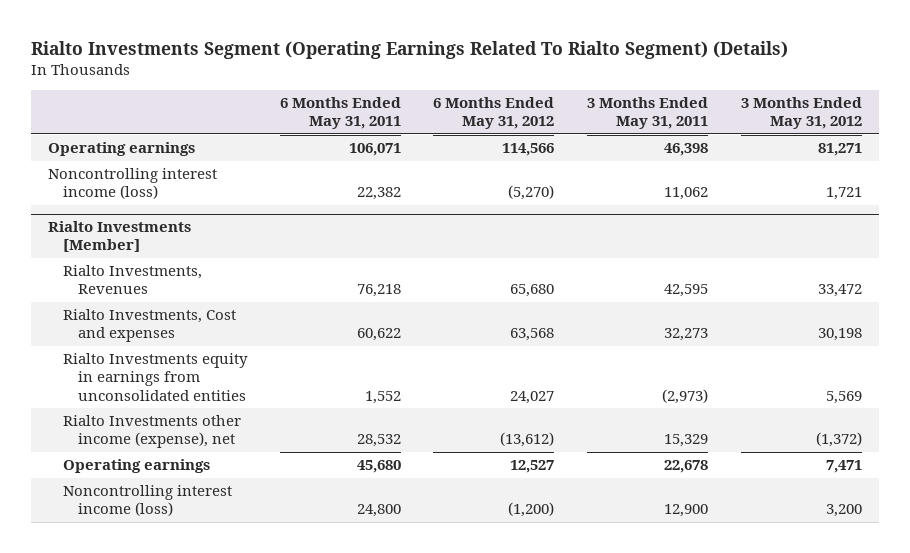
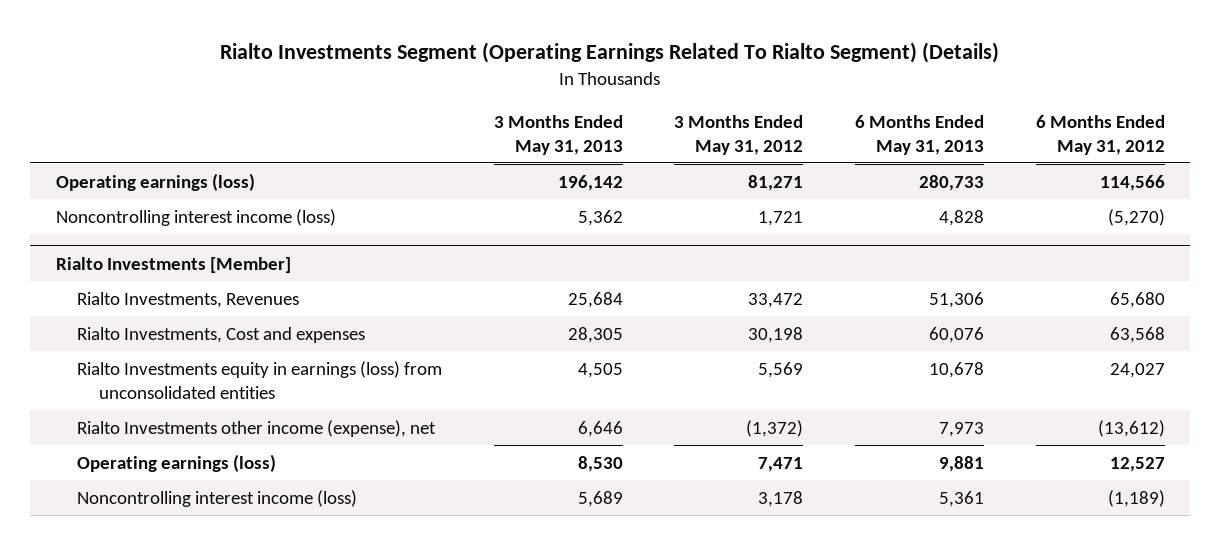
[279,97,401,130] 6 Months Ended May 31, 2011 -> none
[587,97,709,130] 3 Months Ended May 31, 2011 -> none
none -> [493,114,623,155] 3 Months Ended May 31, 2013
none -> [855,114,985,155] 6 Months Ended May 31, 2013
[47,142,195,157] Operating earnings -> [55,172,255,191] Operating earnings (loss)
[62,353,248,401] Rialto Investments equity in earnings from unconsolidated entities -> [77,360,443,399] Rialto Investments equity in earnings (loss) from unconsolidated entities
[62,459,210,474] Operating earnings -> [77,453,277,472] Operating earnings (loss)
[508,502,555,518] (1,200) -> [1107,489,1165,507] (1,189)
[826,504,863,518] 3,200 -> [758,490,804,507] 3,178

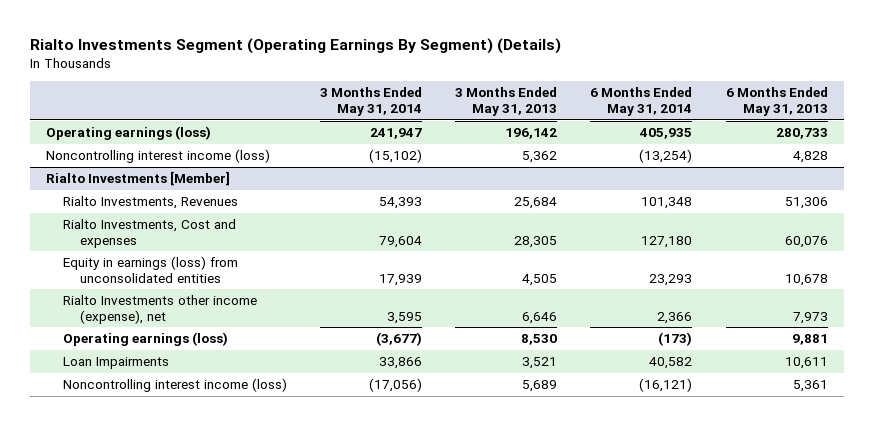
[220,42,1000,64] Rialto Investments Segment (Operating Earnings Related To Rialto Segment) (Details) -> [29,38,561,55] Rialto Investments Segment (Operating Earnings By Segment) (Details)
[674,114,804,155] 3 Months Ended May 31, 2012 -> none
[1035,114,1165,155] 6 Months Ended May 31, 2012 -> none
none -> [320,87,423,117] 3 Months Ended May 31, 2014
none -> [590,87,693,117] 6 Months Ended May 31, 2014
[77,360,443,399] Rialto Investments equity in earnings (loss) from unconsolidated entities -> [62,255,238,283] Equity in earnings (loss) from unconsolidated entities
none -> [62,356,169,369] Loan Impairments

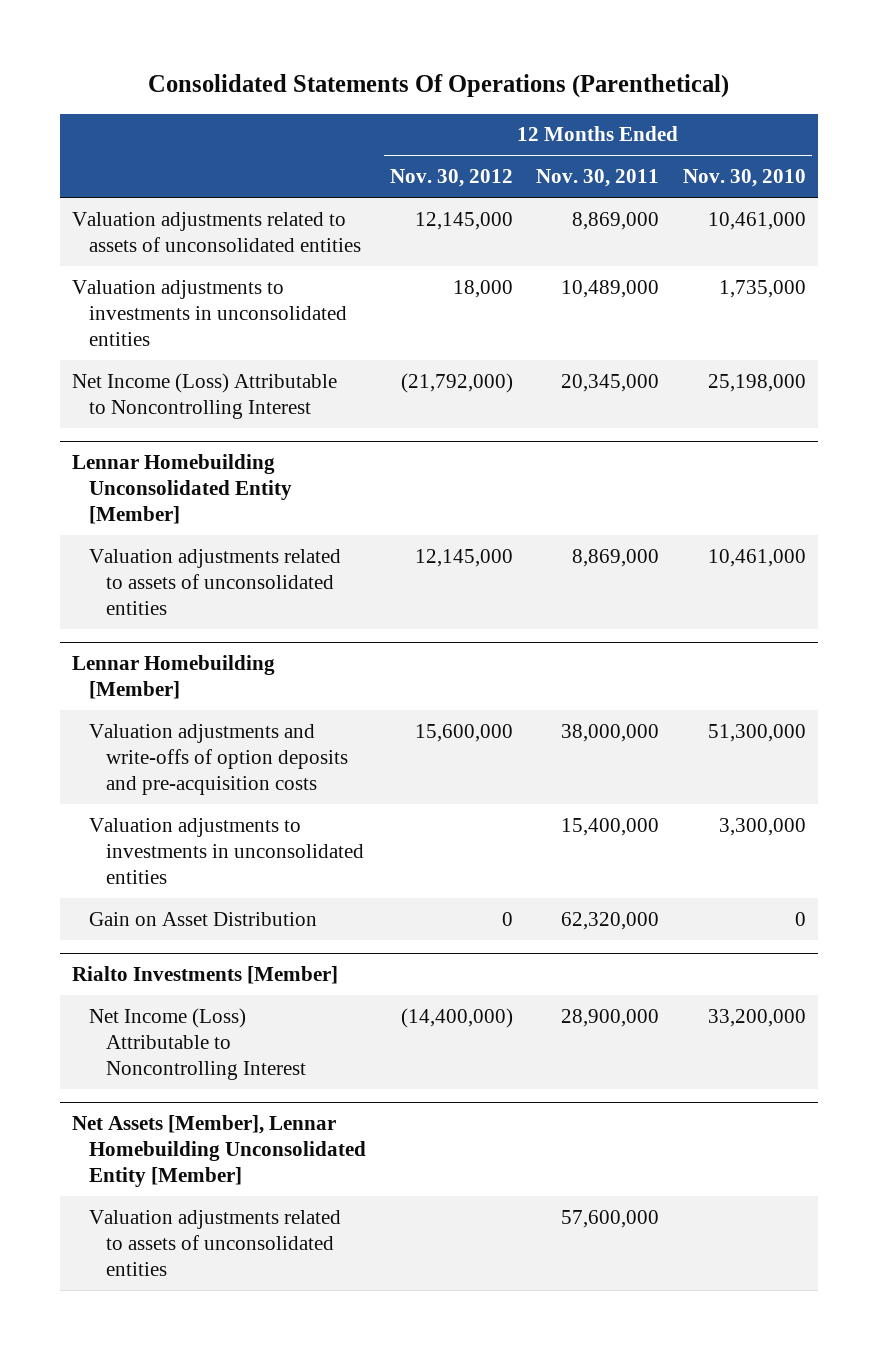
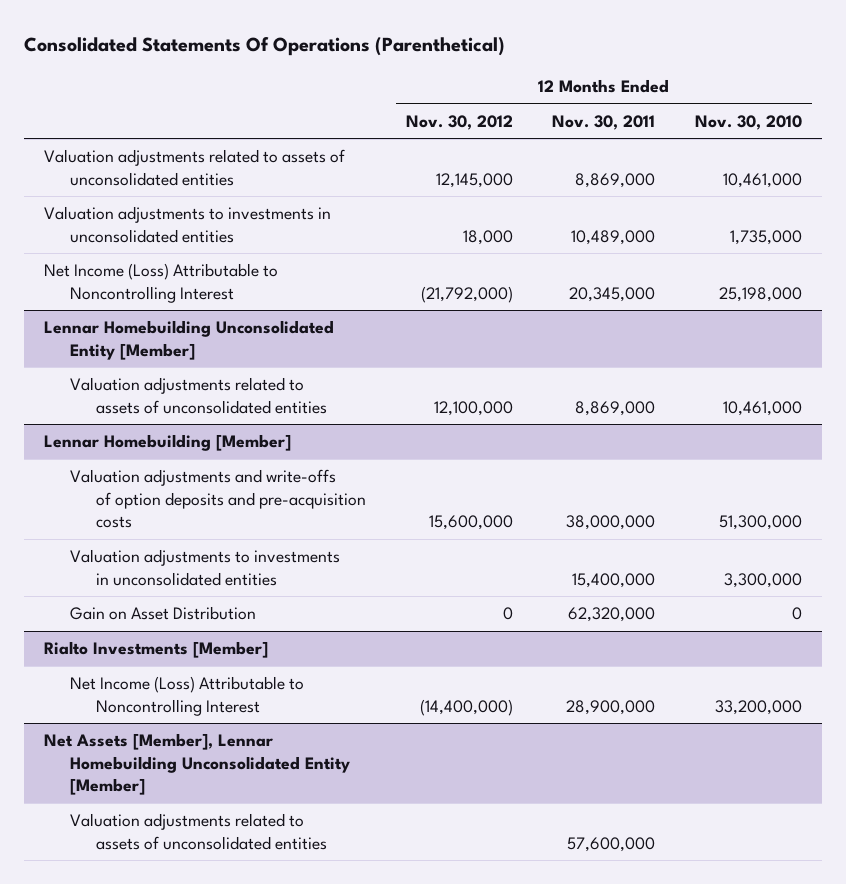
[414,548,513,567] 12,145,000 -> [433,400,513,416] 12,100,000

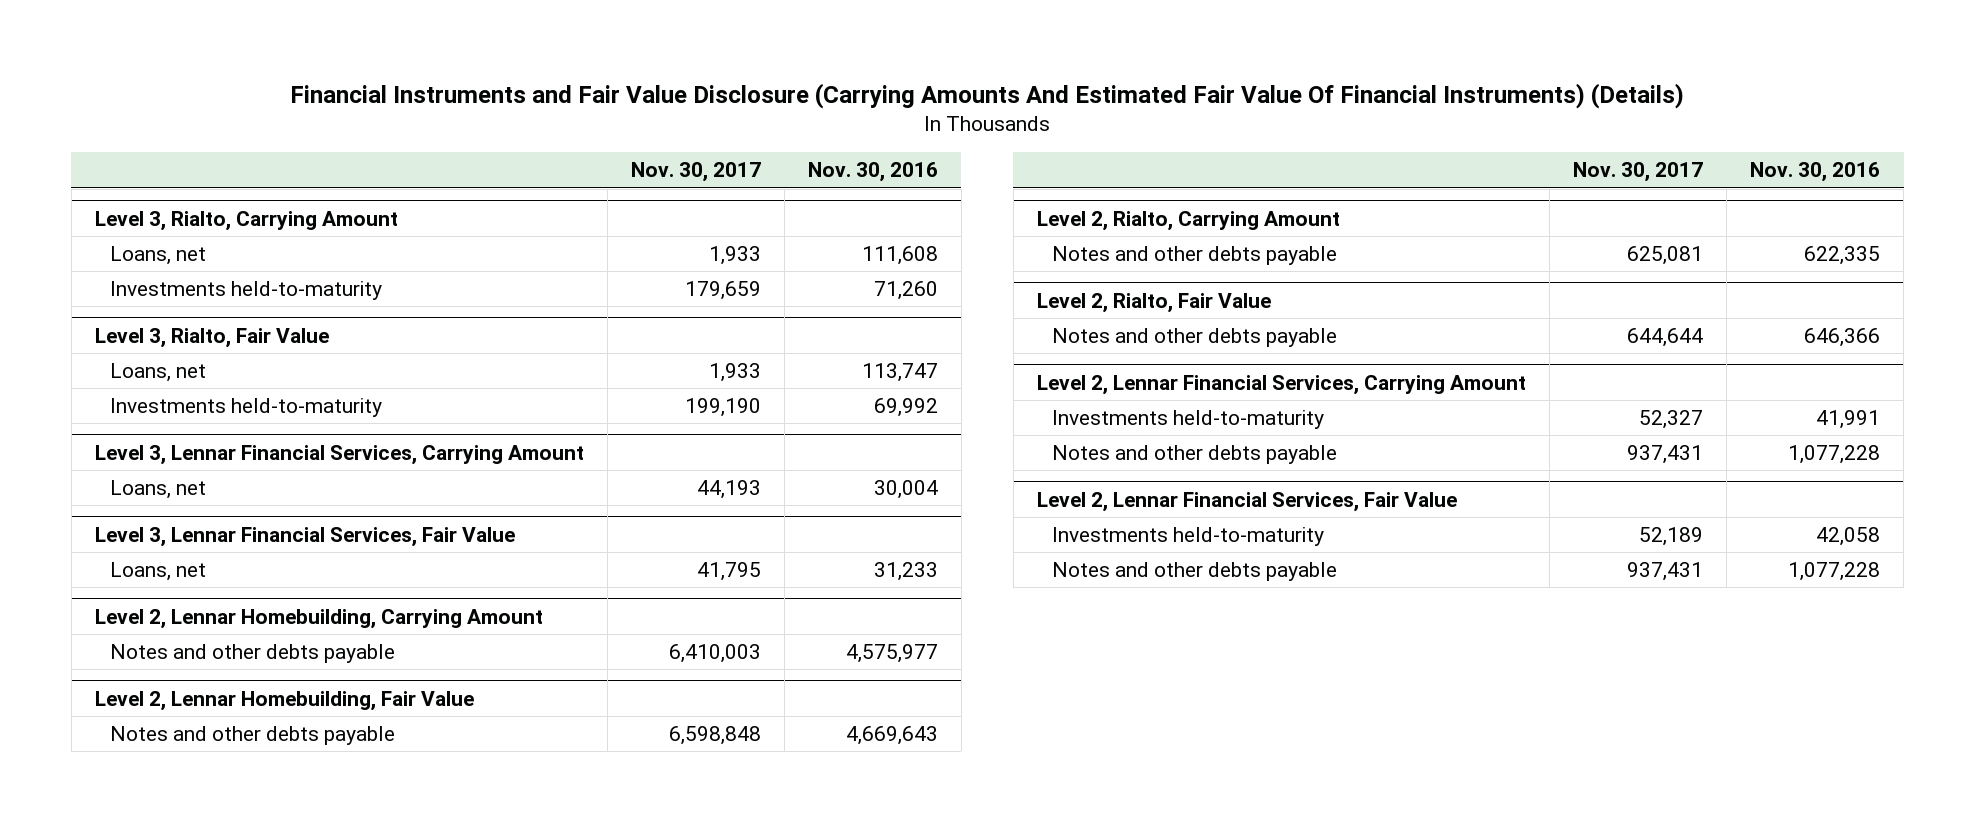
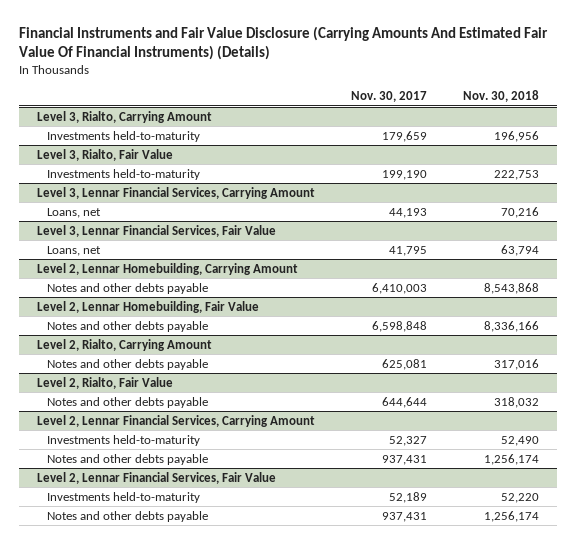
[807,162,938,183] Nov. 30, 2016 -> none
none -> [463,90,540,103] Nov. 30, 2018
[109,246,206,266] Loans, net -> none
[109,363,206,383] Loans, net -> none

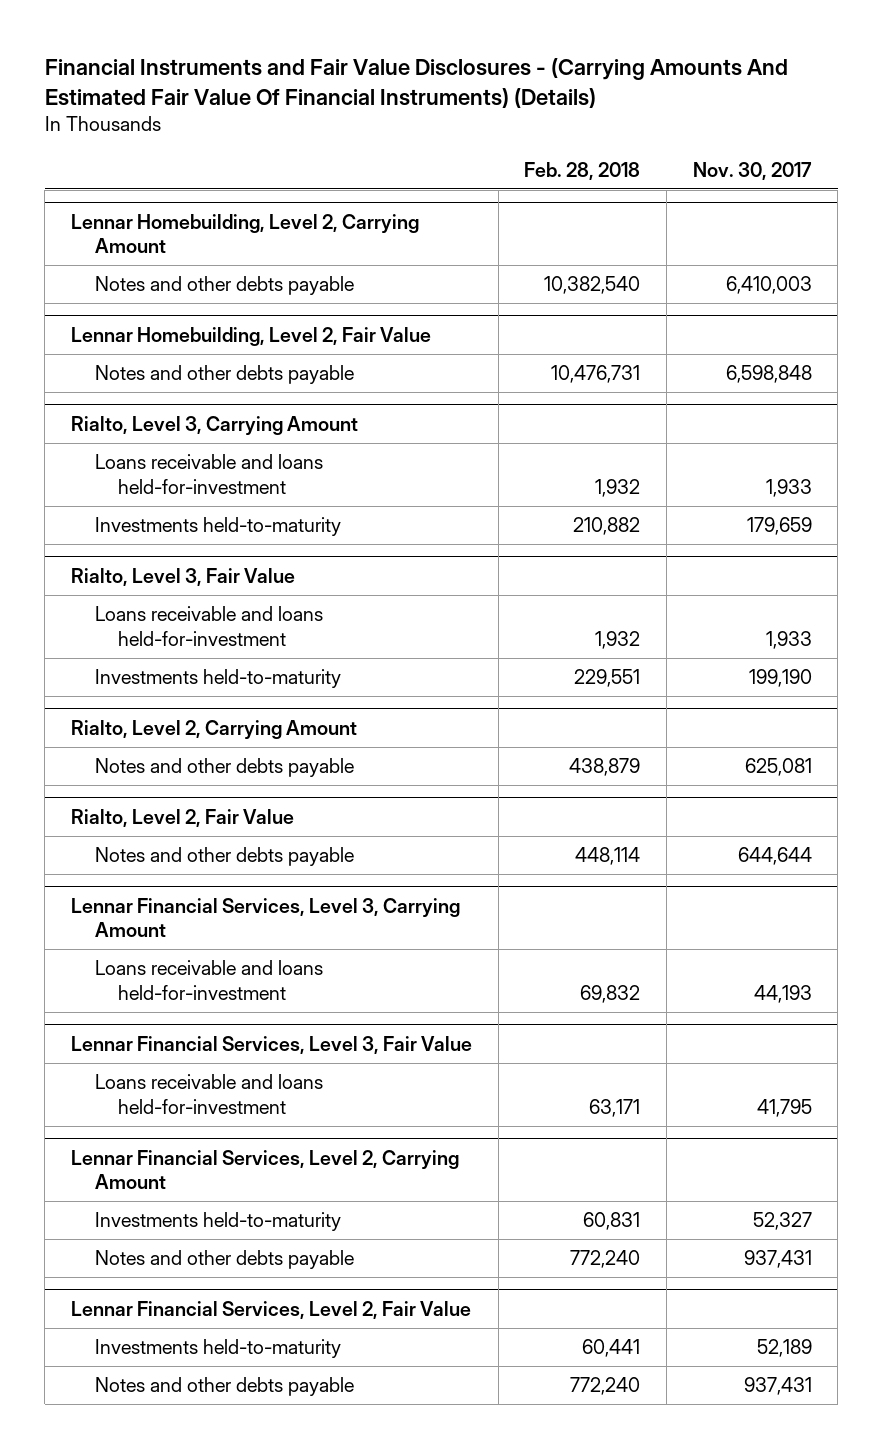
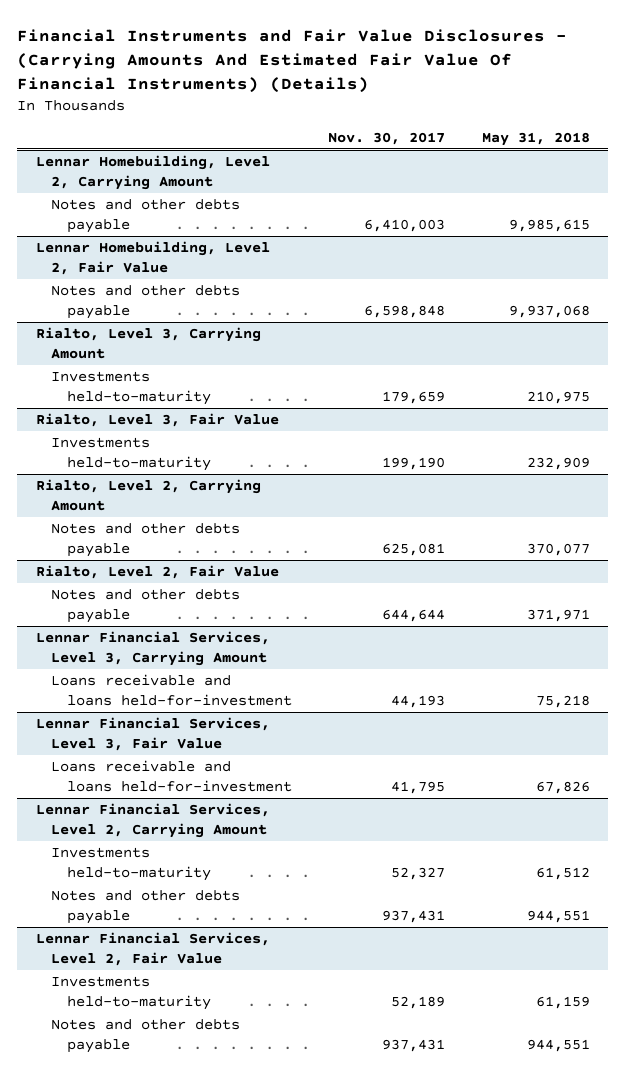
[524,161,641,180] Feb. 28, 2018 -> none
none -> [481,131,590,146] May 31, 2018
[94,454,323,494] Loans receivable and loans held-for-investment -> none
[94,606,323,646] Loans receivable and loans held-for-investment -> none

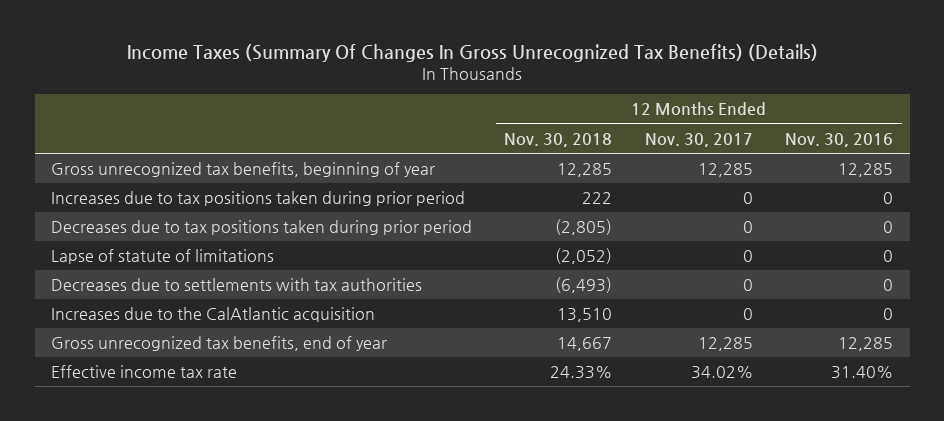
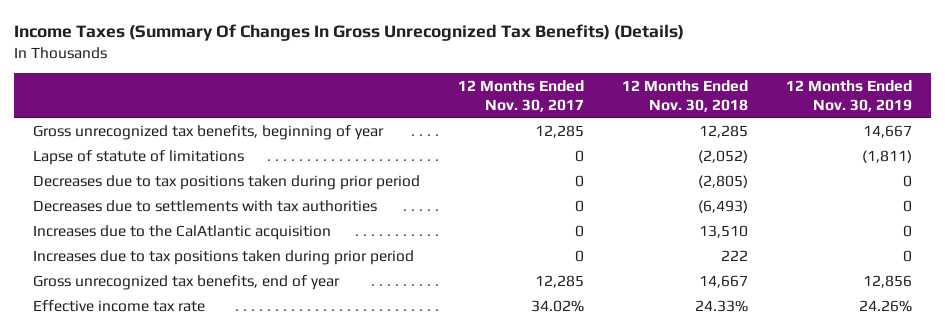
[785,132,894,147] Nov. 30, 2016 -> none
none -> [785,79,912,112] 12 Months Ended Nov. 30, 2019
[50,220,472,236] Decreases due to tax positions taken during prior period -> [32,174,420,190] Decreases due to tax positions taken during prior period
[50,191,465,207] Increases due to tax positions taken during prior period -> [32,249,414,265] Increases due to tax positions taken during prior period

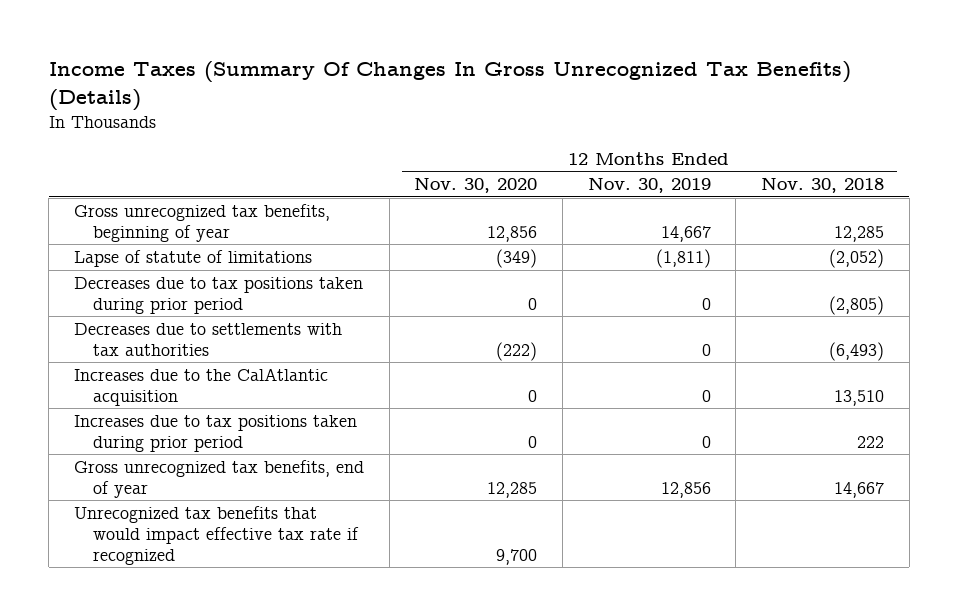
[457,79,584,112] 12 Months Ended Nov. 30, 2017 -> none
none -> [414,177,538,194] Nov. 30, 2020
[32,299,205,312] Effective income tax rate -> none
none -> [73,505,360,565] Unrecognized tax benefits that would impact effective tax rate if recognized

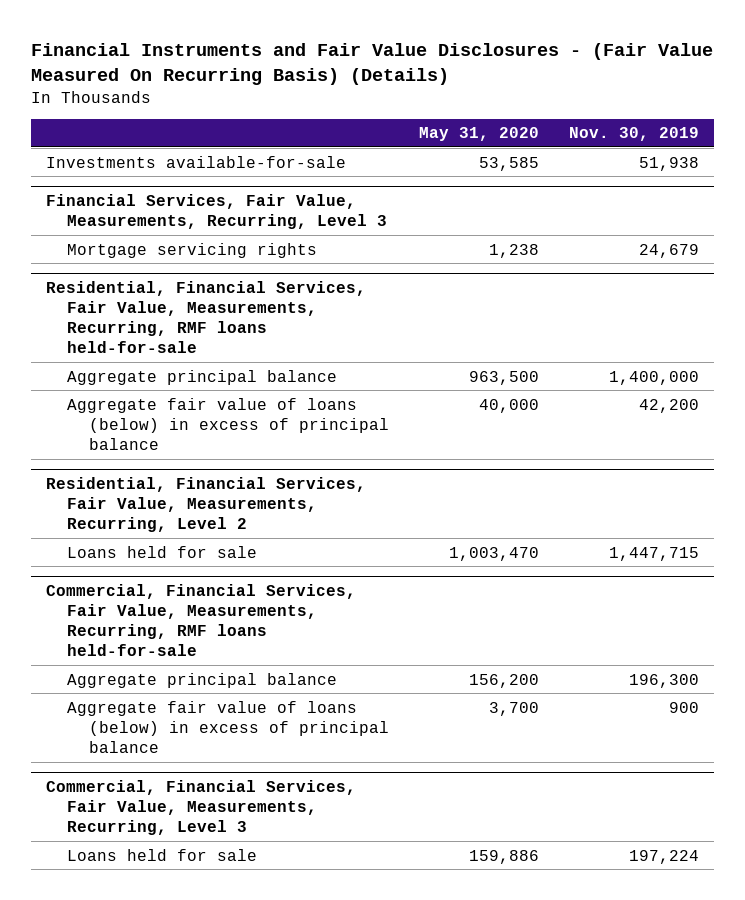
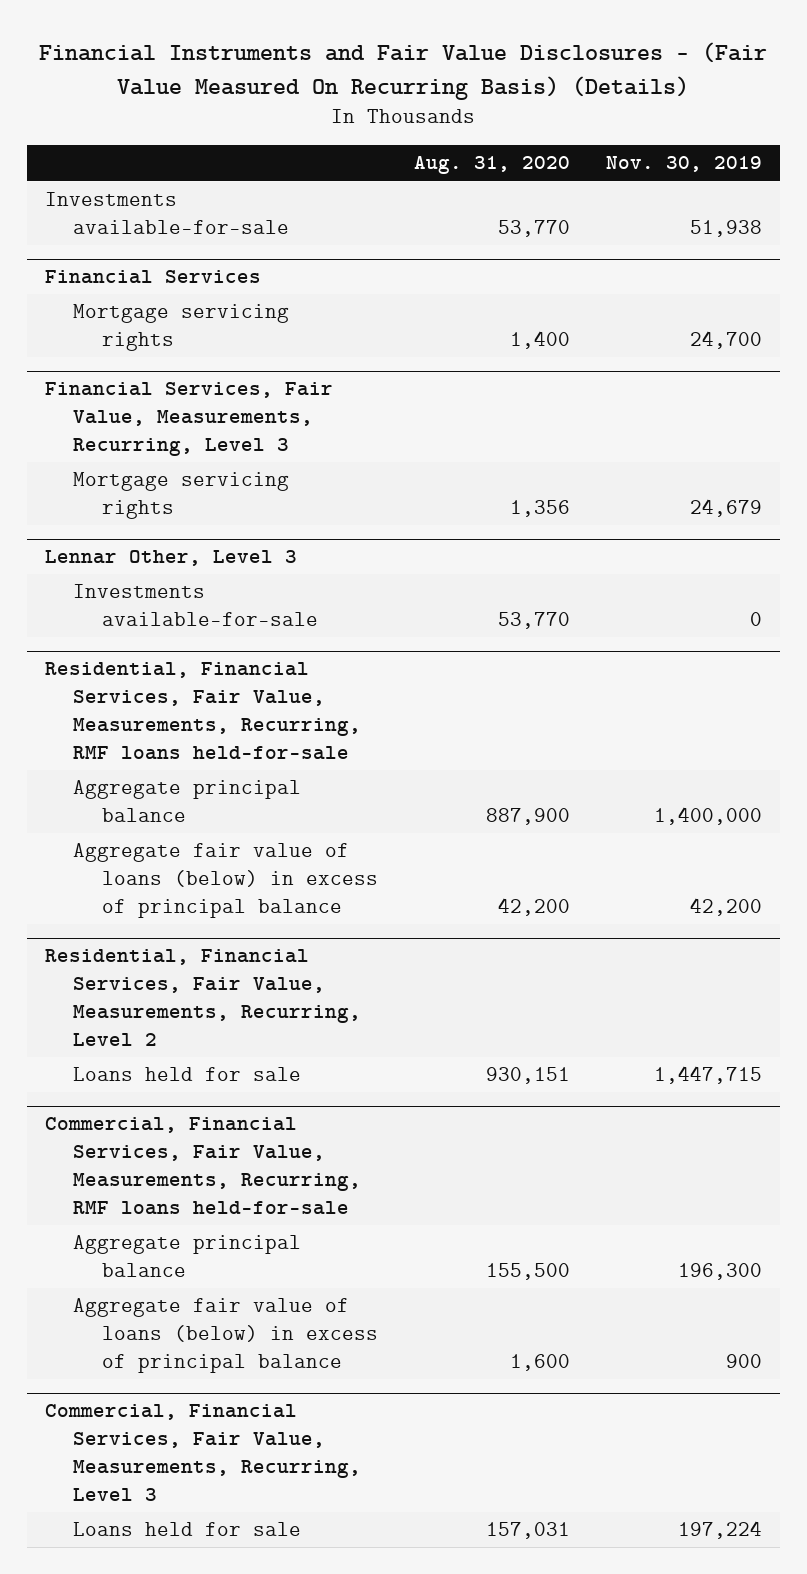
[418,127,539,142] May 31, 2020 -> none
none -> [413,156,570,175] Aug. 31, 2020
none -> [44,270,261,285] Financial Services
none -> [73,304,290,352] Mortgage servicing rights
none -> [44,550,297,567] Lennar Other, Level 3
none -> [73,584,318,627] Investments available-for-sale

